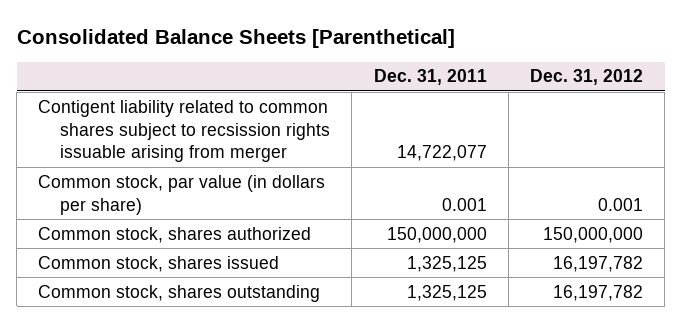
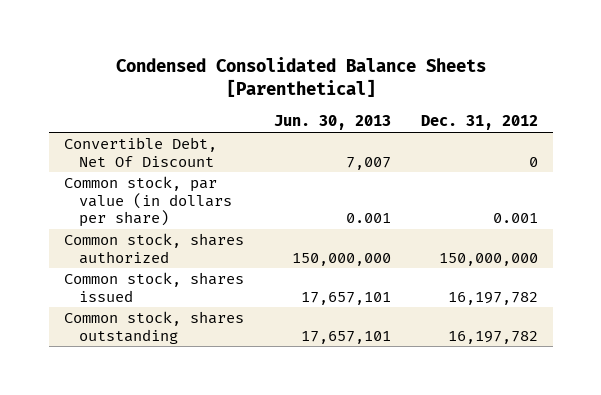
[16,28,455,48] Consolidated Balance Sheets [Parenthetical] -> [115,56,486,98] Condensed Consolidated Balance Sheets [Parenthetical]
[373,69,487,86] Dec. 31, 2011 -> none
none -> [273,115,391,131] Jun. 30, 2013
[38,99,331,163] Contigent liability related to common shares subject to recsission rights issuable arising from merger -> none
none -> [63,137,217,167] Convertible Debt, Net Of Discount

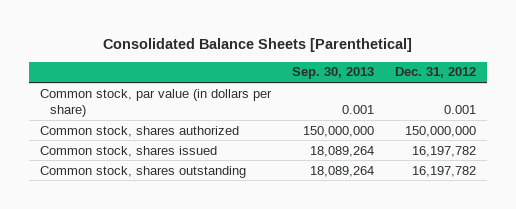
[115,56,486,98] Condensed Consolidated Balance Sheets [Parenthetical] -> [102,37,412,52] Consolidated Balance Sheets [Parenthetical]
[273,115,391,131] Jun. 30, 2013 -> none
none -> [291,67,374,80] Sep. 30, 2013
[63,137,217,167] Convertible Debt, Net Of Discount -> none

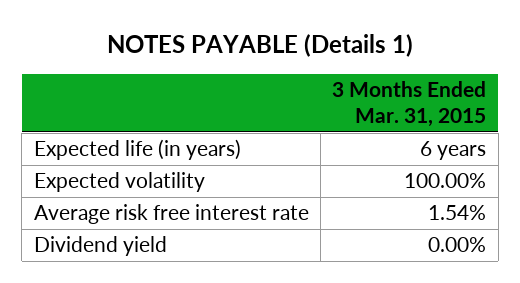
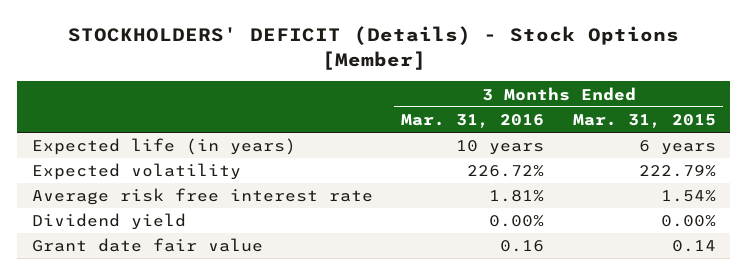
[106,34,413,58] NOTES PAYABLE (Details 1) -> [67,26,679,70] STOCKHOLDERS' DEFICIT (Details) - Stock Options [Member]
none -> [401,113,545,128] Mar. 31, 2016
[404,173,487,189] 100.00% -> [638,165,716,178] 222.79%
none -> [31,238,263,253] Grant date fair value

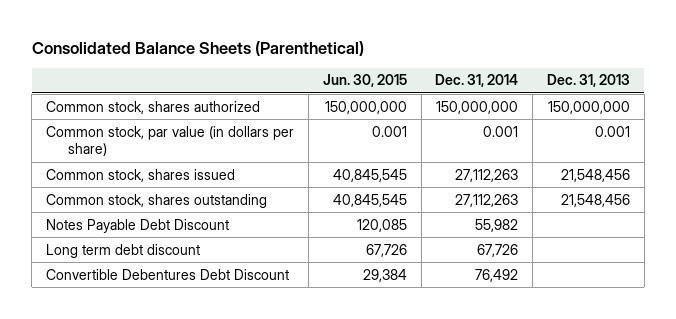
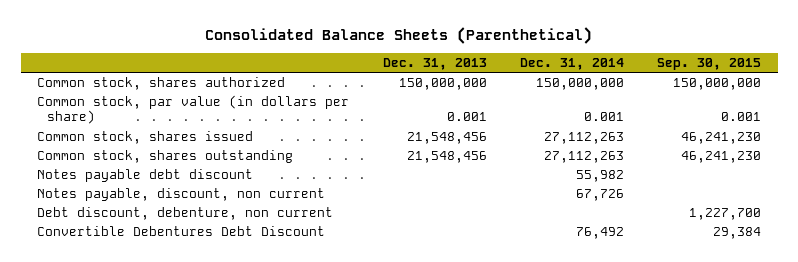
[322,74,407,88] Jun. 30, 2015 -> none
none -> [657,57,762,70] Sep. 30, 2015
[46,218,230,233] Notes Payable Debt Discount -> [37,169,254,183] Notes payable debt discount
[46,243,201,258] Long term debt discount -> [37,188,326,202] Notes payable, discount, non current
none -> [37,207,334,221] Debt discount, debenture, non current

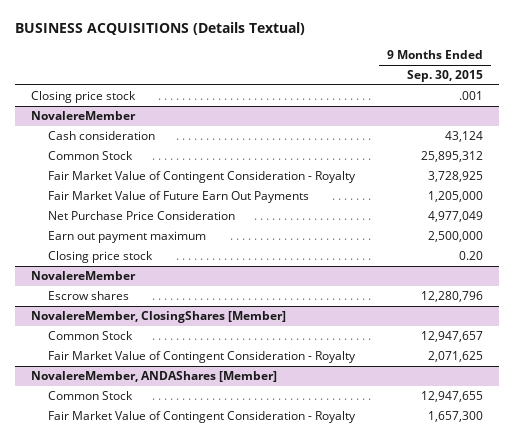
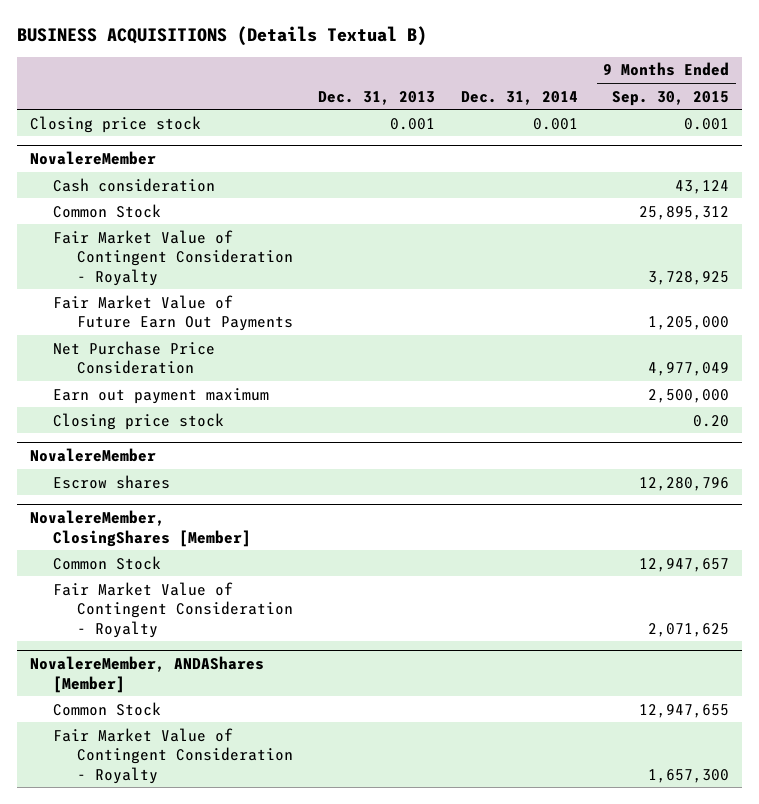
[14,22,305,36] BUSINESS ACQUISITIONS (Details Textual) -> [16,26,427,47] BUSINESS ACQUISITIONS (Details Textual B)
none -> [318,90,436,105] Dec. 31, 2013
none -> [460,90,578,105] Dec. 31, 2014
[459,91,484,101] .001 -> [684,117,730,130] 0.001

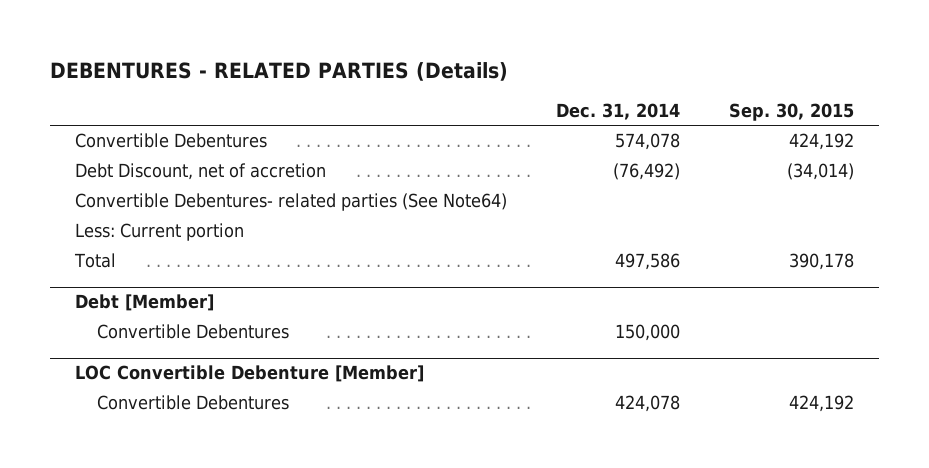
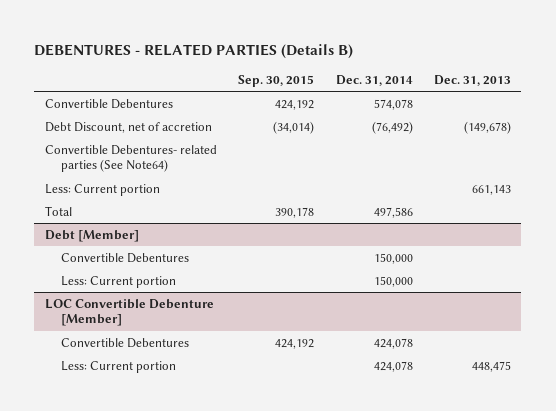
[50,61,509,81] DEBENTURES - RELATED PARTIES (Details) -> [34,43,354,59] DEBENTURES - RELATED PARTIES (Details B)
none -> [433,74,511,86] Dec. 31, 2013
none -> [61,275,177,288] Less: Current portion
none -> [61,360,177,373] Less: Current portion

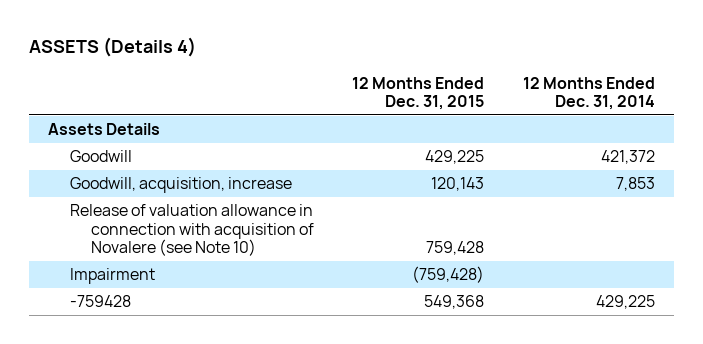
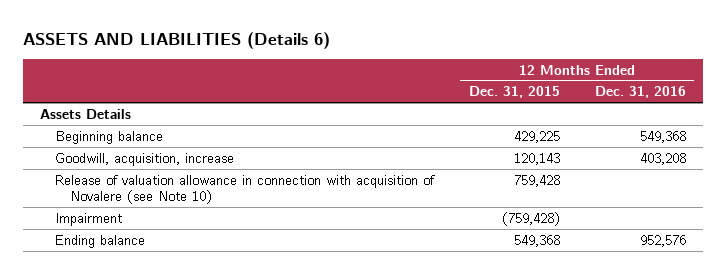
[28,37,196,58] ASSETS (Details 4) -> [22,31,330,49] ASSETS AND LIABILITIES (Details 6)
[522,76,655,110] 12 Months Ended Dec. 31, 2014 -> none
none -> [594,86,686,99] Dec. 31, 2016
[69,150,132,163] Goodwill -> [55,130,164,144] Beginning balance
[69,295,131,308] -759428 -> [55,234,146,248] Ending balance

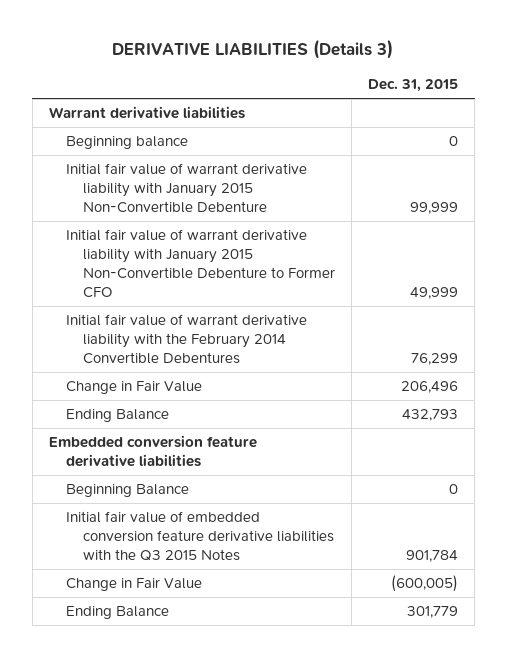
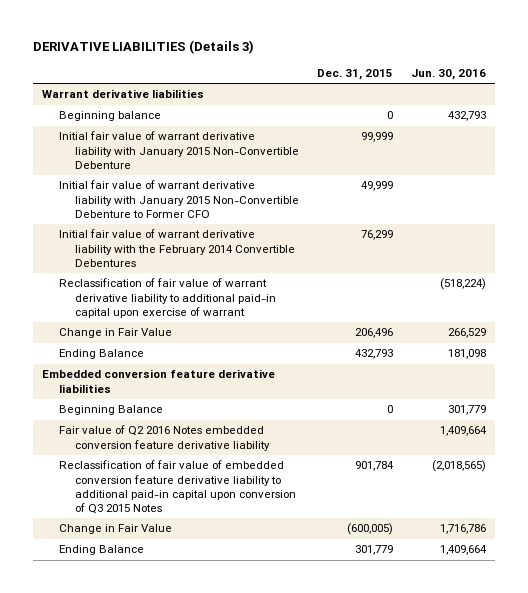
none -> [411,68,487,80] Jun. 30, 2016
none -> [58,278,276,318] Reclassification of fair value of warrant derivative liability to additional paid-in capital upon exercise of warrant
none -> [58,425,270,451] Fair value of Q2 2016 Notes embedded conversion feature derivative liability
[65,510,335,561] Initial fair value of embedded conversion feature derivative liabilities with the Q3 2015 Notes -> [58,460,296,515] Reclassification of fair value of embedded conversion feature derivative liability to additional paid-in capital upon conversion of Q3 2015 Notes

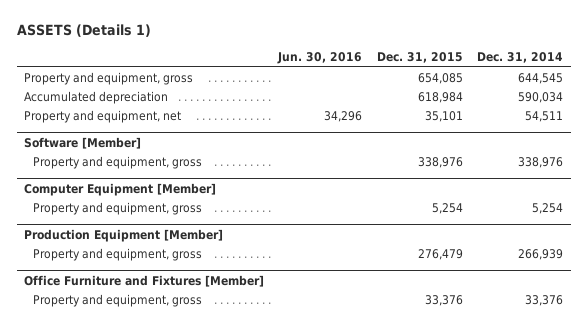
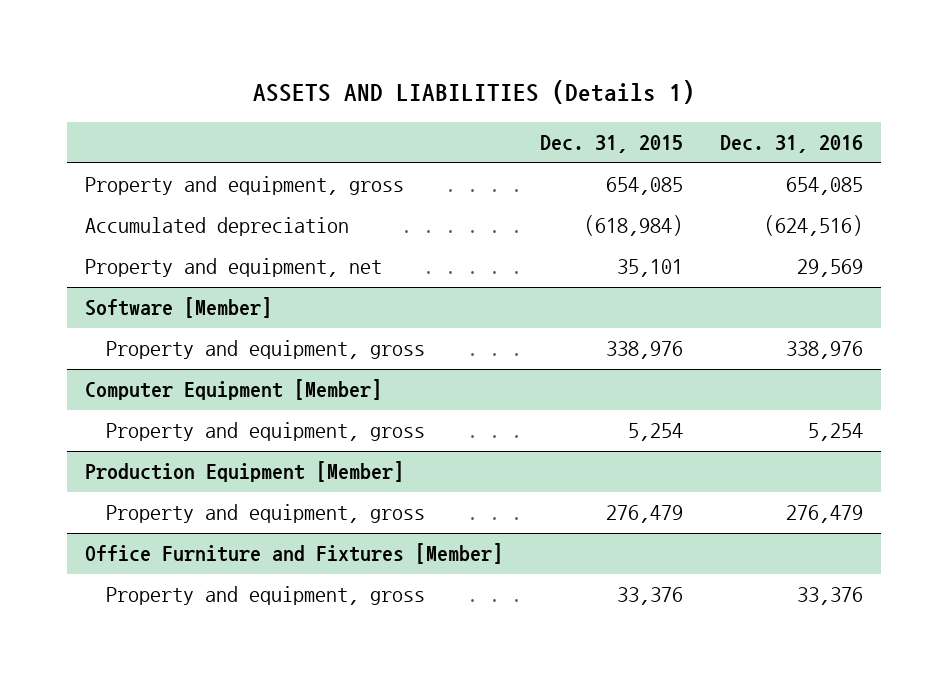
[16,24,151,38] ASSETS (Details 1) -> [252,80,695,105] ASSETS AND LIABILITIES (Details 1)
[277,52,363,65] Jun. 30, 2016 -> none
[477,52,564,64] Dec. 31, 2014 -> none
none -> [719,135,863,154] Dec. 31, 2016
[417,92,463,104] 618,984 -> [583,215,683,237] (618,984)

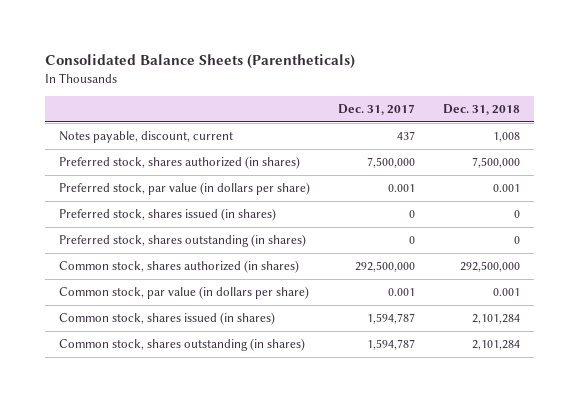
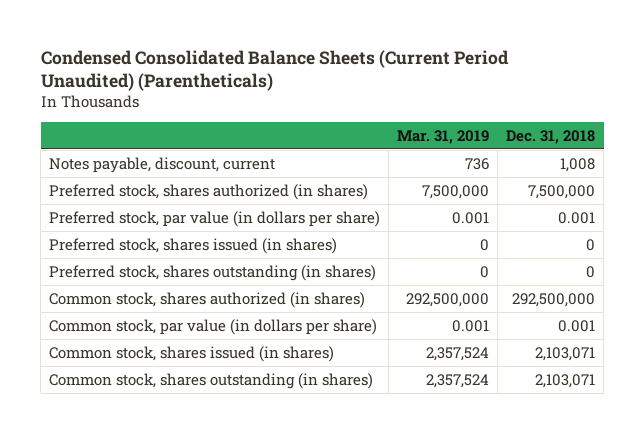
[44,54,355,70] Consolidated Balance Sheets (Parentheticals) -> [40,49,509,92] Condensed Consolidated Balance Sheets (Current Period Unaudited) (Parentheticals)
[337,104,415,116] Dec. 31, 2017 -> none
none -> [397,130,490,145] Mar. 31, 2019
[472,314,521,325] 2,101,284 -> [535,346,596,361] 2,103,071
[472,340,521,351] 2,101,284 -> [535,373,596,388] 2,103,071

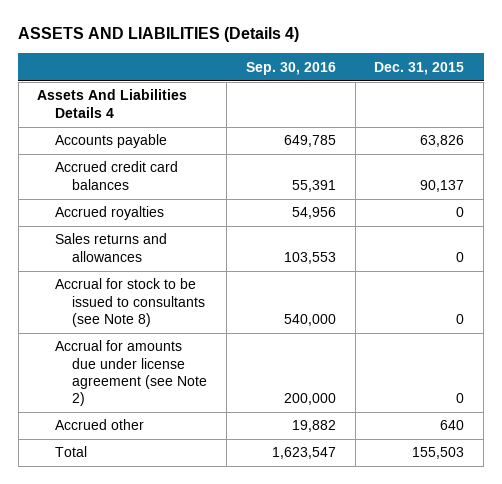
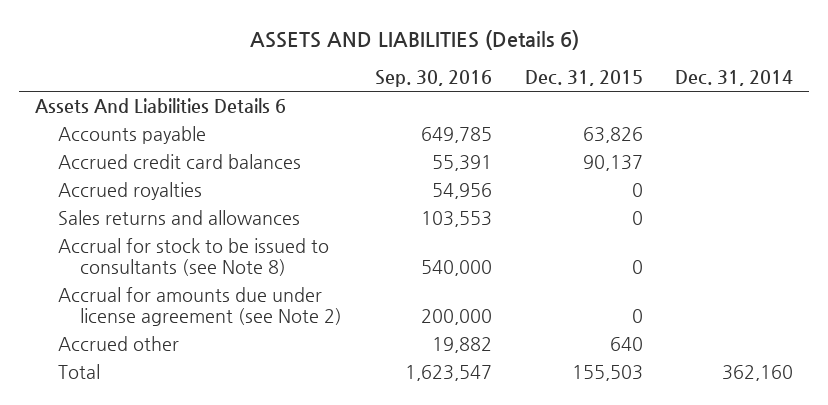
[18,27,300,43] ASSETS AND LIABILITIES (Details 4) -> [250,29,580,50] ASSETS AND LIABILITIES (Details 6)
none -> [675,70,794,87] Dec. 31, 2014
[37,89,188,118] Assets And Liabilities Details 4 -> [34,98,286,114] Assets And Liabilities Details 6

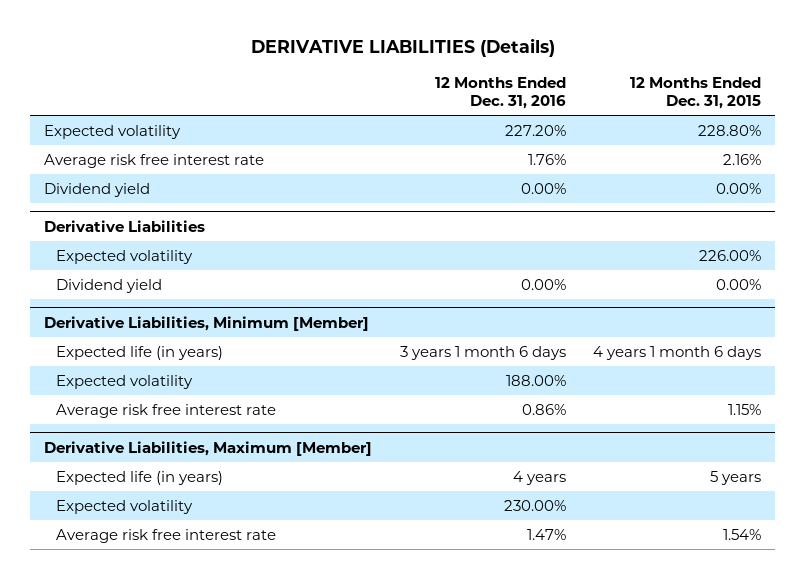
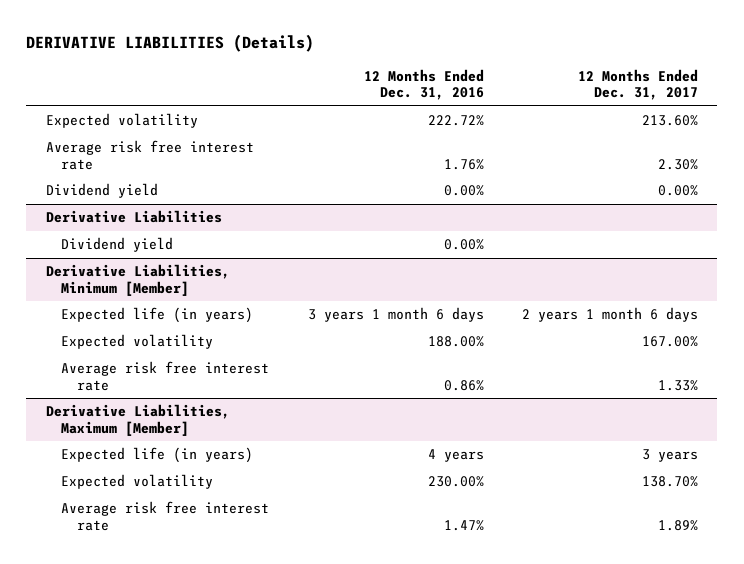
[630,77,762,109] 12 Months Ended Dec. 31, 2015 -> none
none -> [578,68,699,101] 12 Months Ended Dec. 31, 2017
[504,124,566,136] 227.20% -> [427,115,484,127] 222.72%
[55,249,193,264] Expected volatility -> none

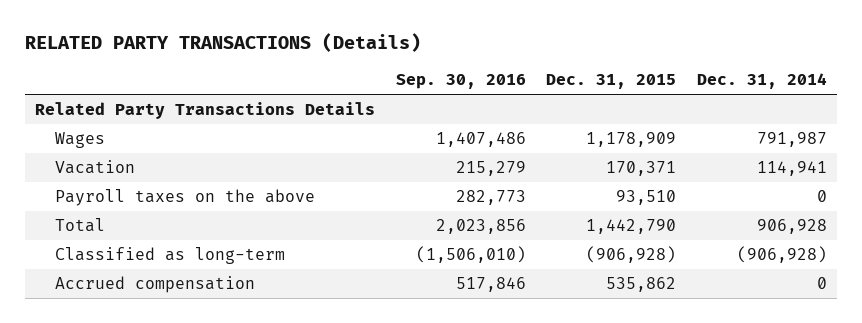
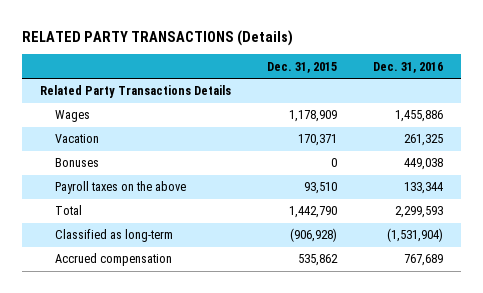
[395,74,526,90] Sep. 30, 2016 -> none
[696,73,827,90] Dec. 31, 2014 -> none
none -> [372,61,443,73] Dec. 31, 2016
none -> [54,158,99,168] Bonuses

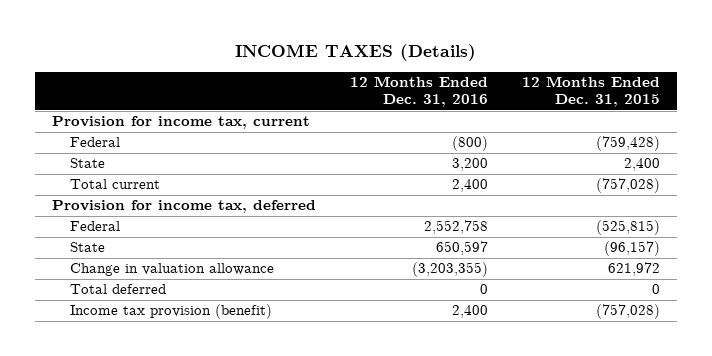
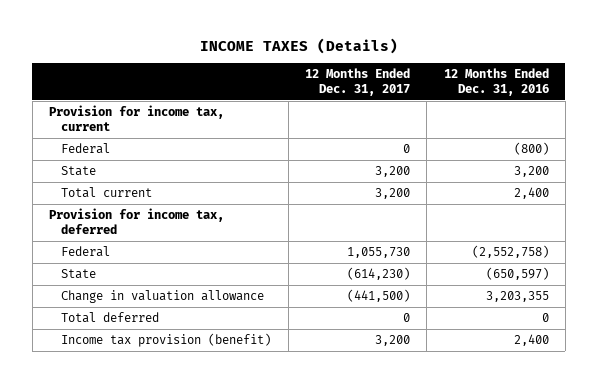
[522,76,661,108] 12 Months Ended Dec. 31, 2015 -> none
none -> [304,68,410,97] 12 Months Ended Dec. 31, 2017
[424,220,489,235] 2,552,758 -> [471,245,549,259] (2,552,758)
[436,241,489,256] 650,597 -> [485,267,549,281] (650,597)
[412,262,489,278] (3,203,355) -> [485,291,549,303] 3,203,355

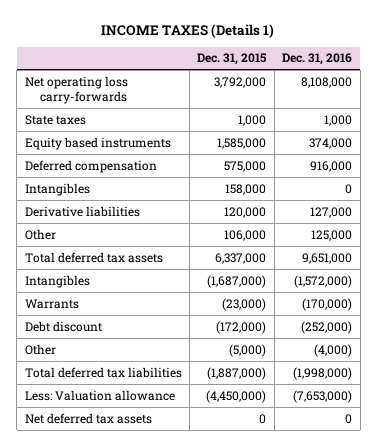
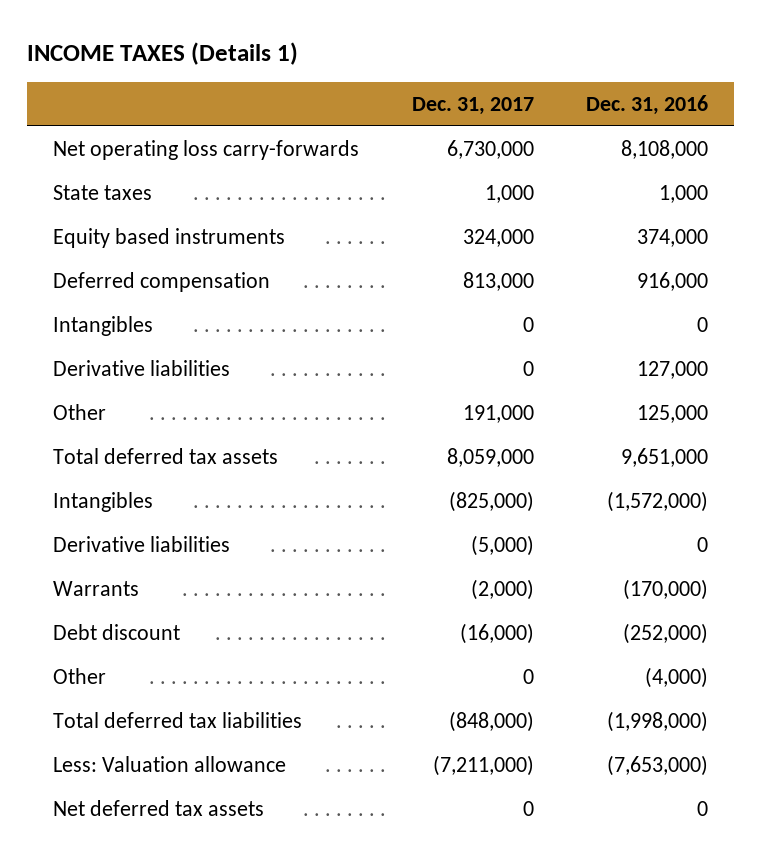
[197,53,268,66] Dec. 31, 2015 -> none
none -> [411,96,534,115] Dec. 31, 2017
none -> [53,535,231,552] Derivative liabilities

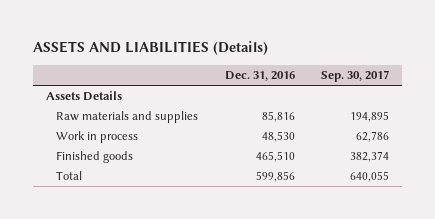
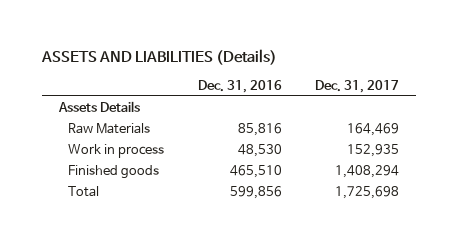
[320,70,389,83] Sep. 30, 2017 -> none
none -> [315,79,400,93] Dec. 31, 2017
[56,111,199,124] Raw materials and supplies -> [68,123,151,135] Raw Materials

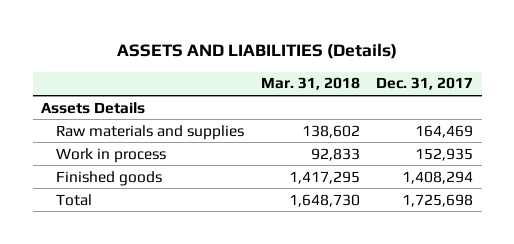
[197,79,282,93] Dec. 31, 2016 -> none
none -> [260,77,360,91] Mar. 31, 2018
[68,123,151,135] Raw Materials -> [56,124,245,140] Raw materials and supplies

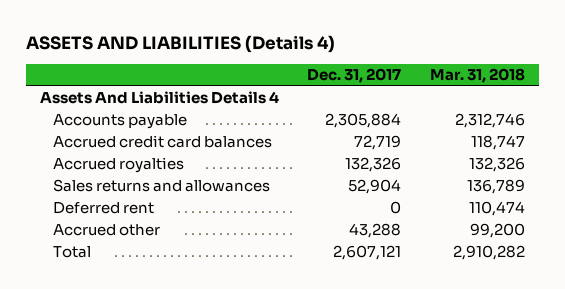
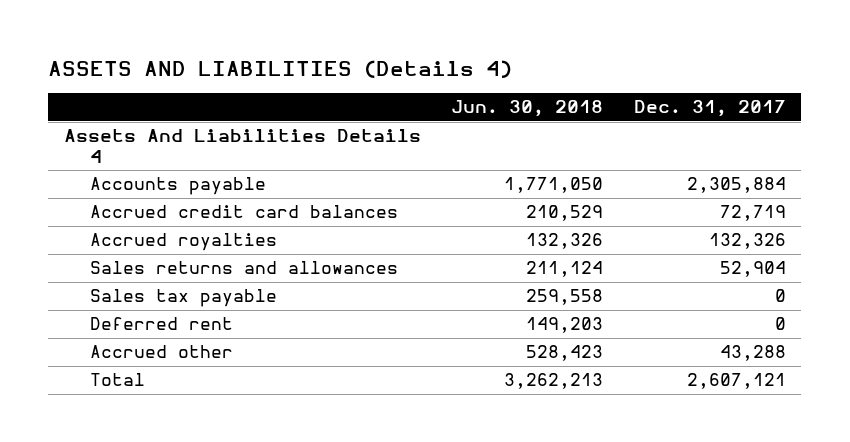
[429,68,525,84] Mar. 31, 2018 -> none
none -> [451,100,604,118] Jun. 30, 2018
none -> [90,289,278,308] Sales tax payable

